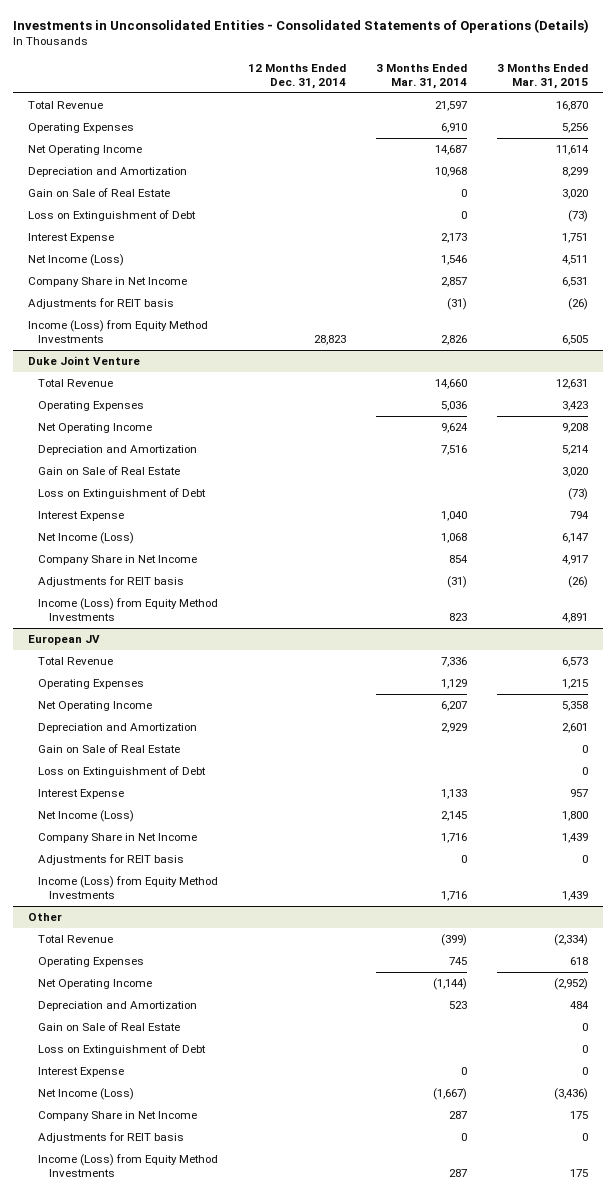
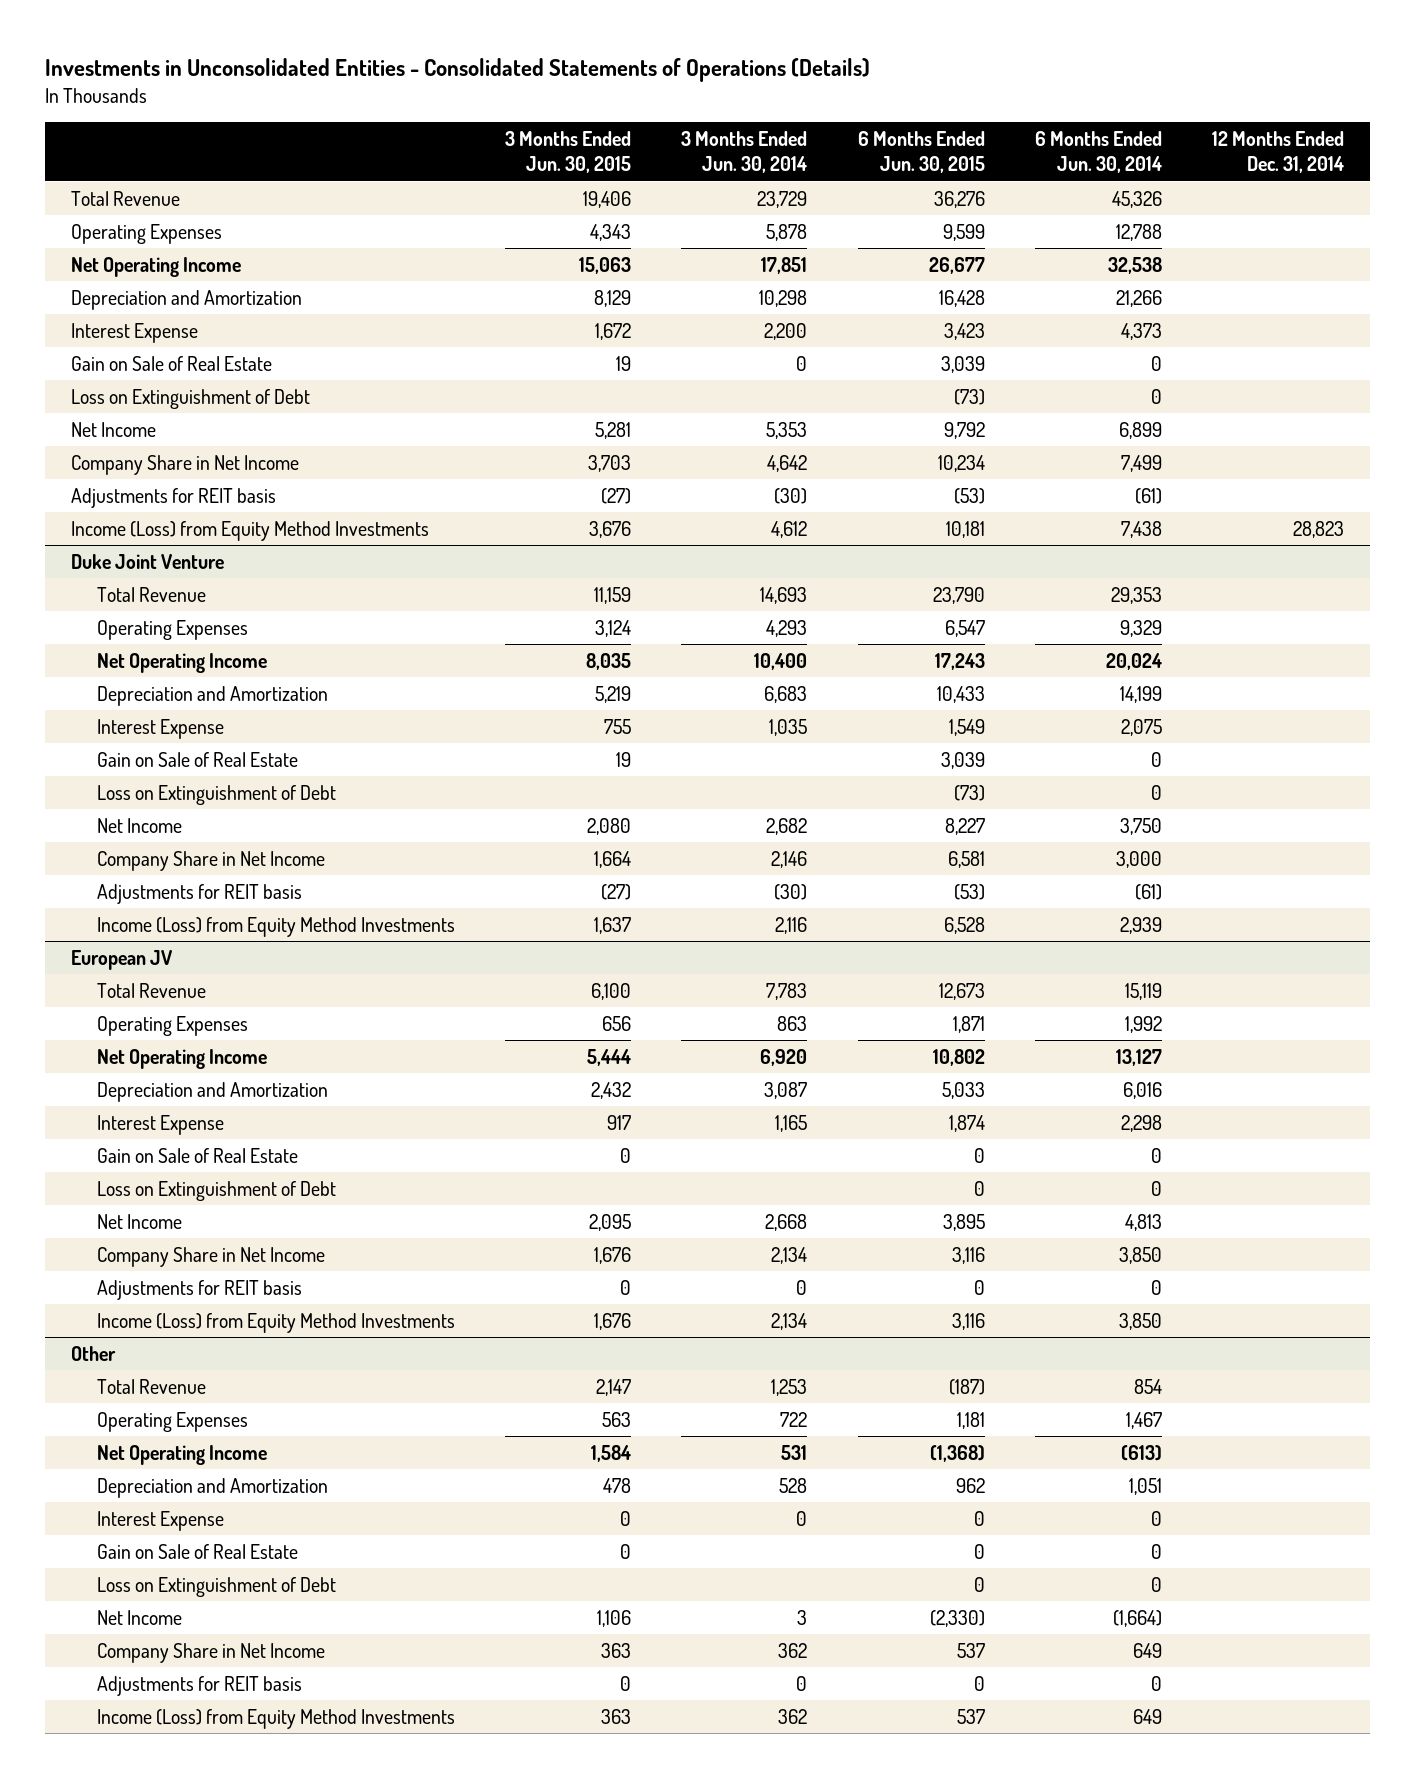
[376,63,468,89] 3 Months Ended Mar. 31, 2014 -> none
[497,63,589,89] 3 Months Ended Mar. 31, 2015 -> none
none -> [505,131,632,174] 3 Months Ended Jun. 30, 2015
none -> [681,131,808,174] 3 Months Ended Jun. 30, 2014
none -> [857,131,985,174] 6 Months Ended Jun. 30, 2015
none -> [1035,131,1163,174] 6 Months Ended Jun. 30, 2014
[27,232,114,243] Interest Expense -> [70,322,198,343] Interest Expense
[27,253,124,266] Net Income (Loss) -> [70,421,156,437] Net Income
[38,510,125,521] Interest Expense -> [96,718,224,739] Interest Expense
[38,531,135,544] Net Income (Loss) -> [96,817,182,833] Net Income
[38,788,125,799] Interest Expense -> [96,1114,224,1135] Interest Expense
[38,809,135,822] Net Income (Loss) -> [96,1213,182,1229] Net Income
[38,1066,125,1077] Interest Expense -> [96,1510,224,1531] Interest Expense
[38,1087,135,1100] Net Income (Loss) -> [96,1609,182,1625] Net Income

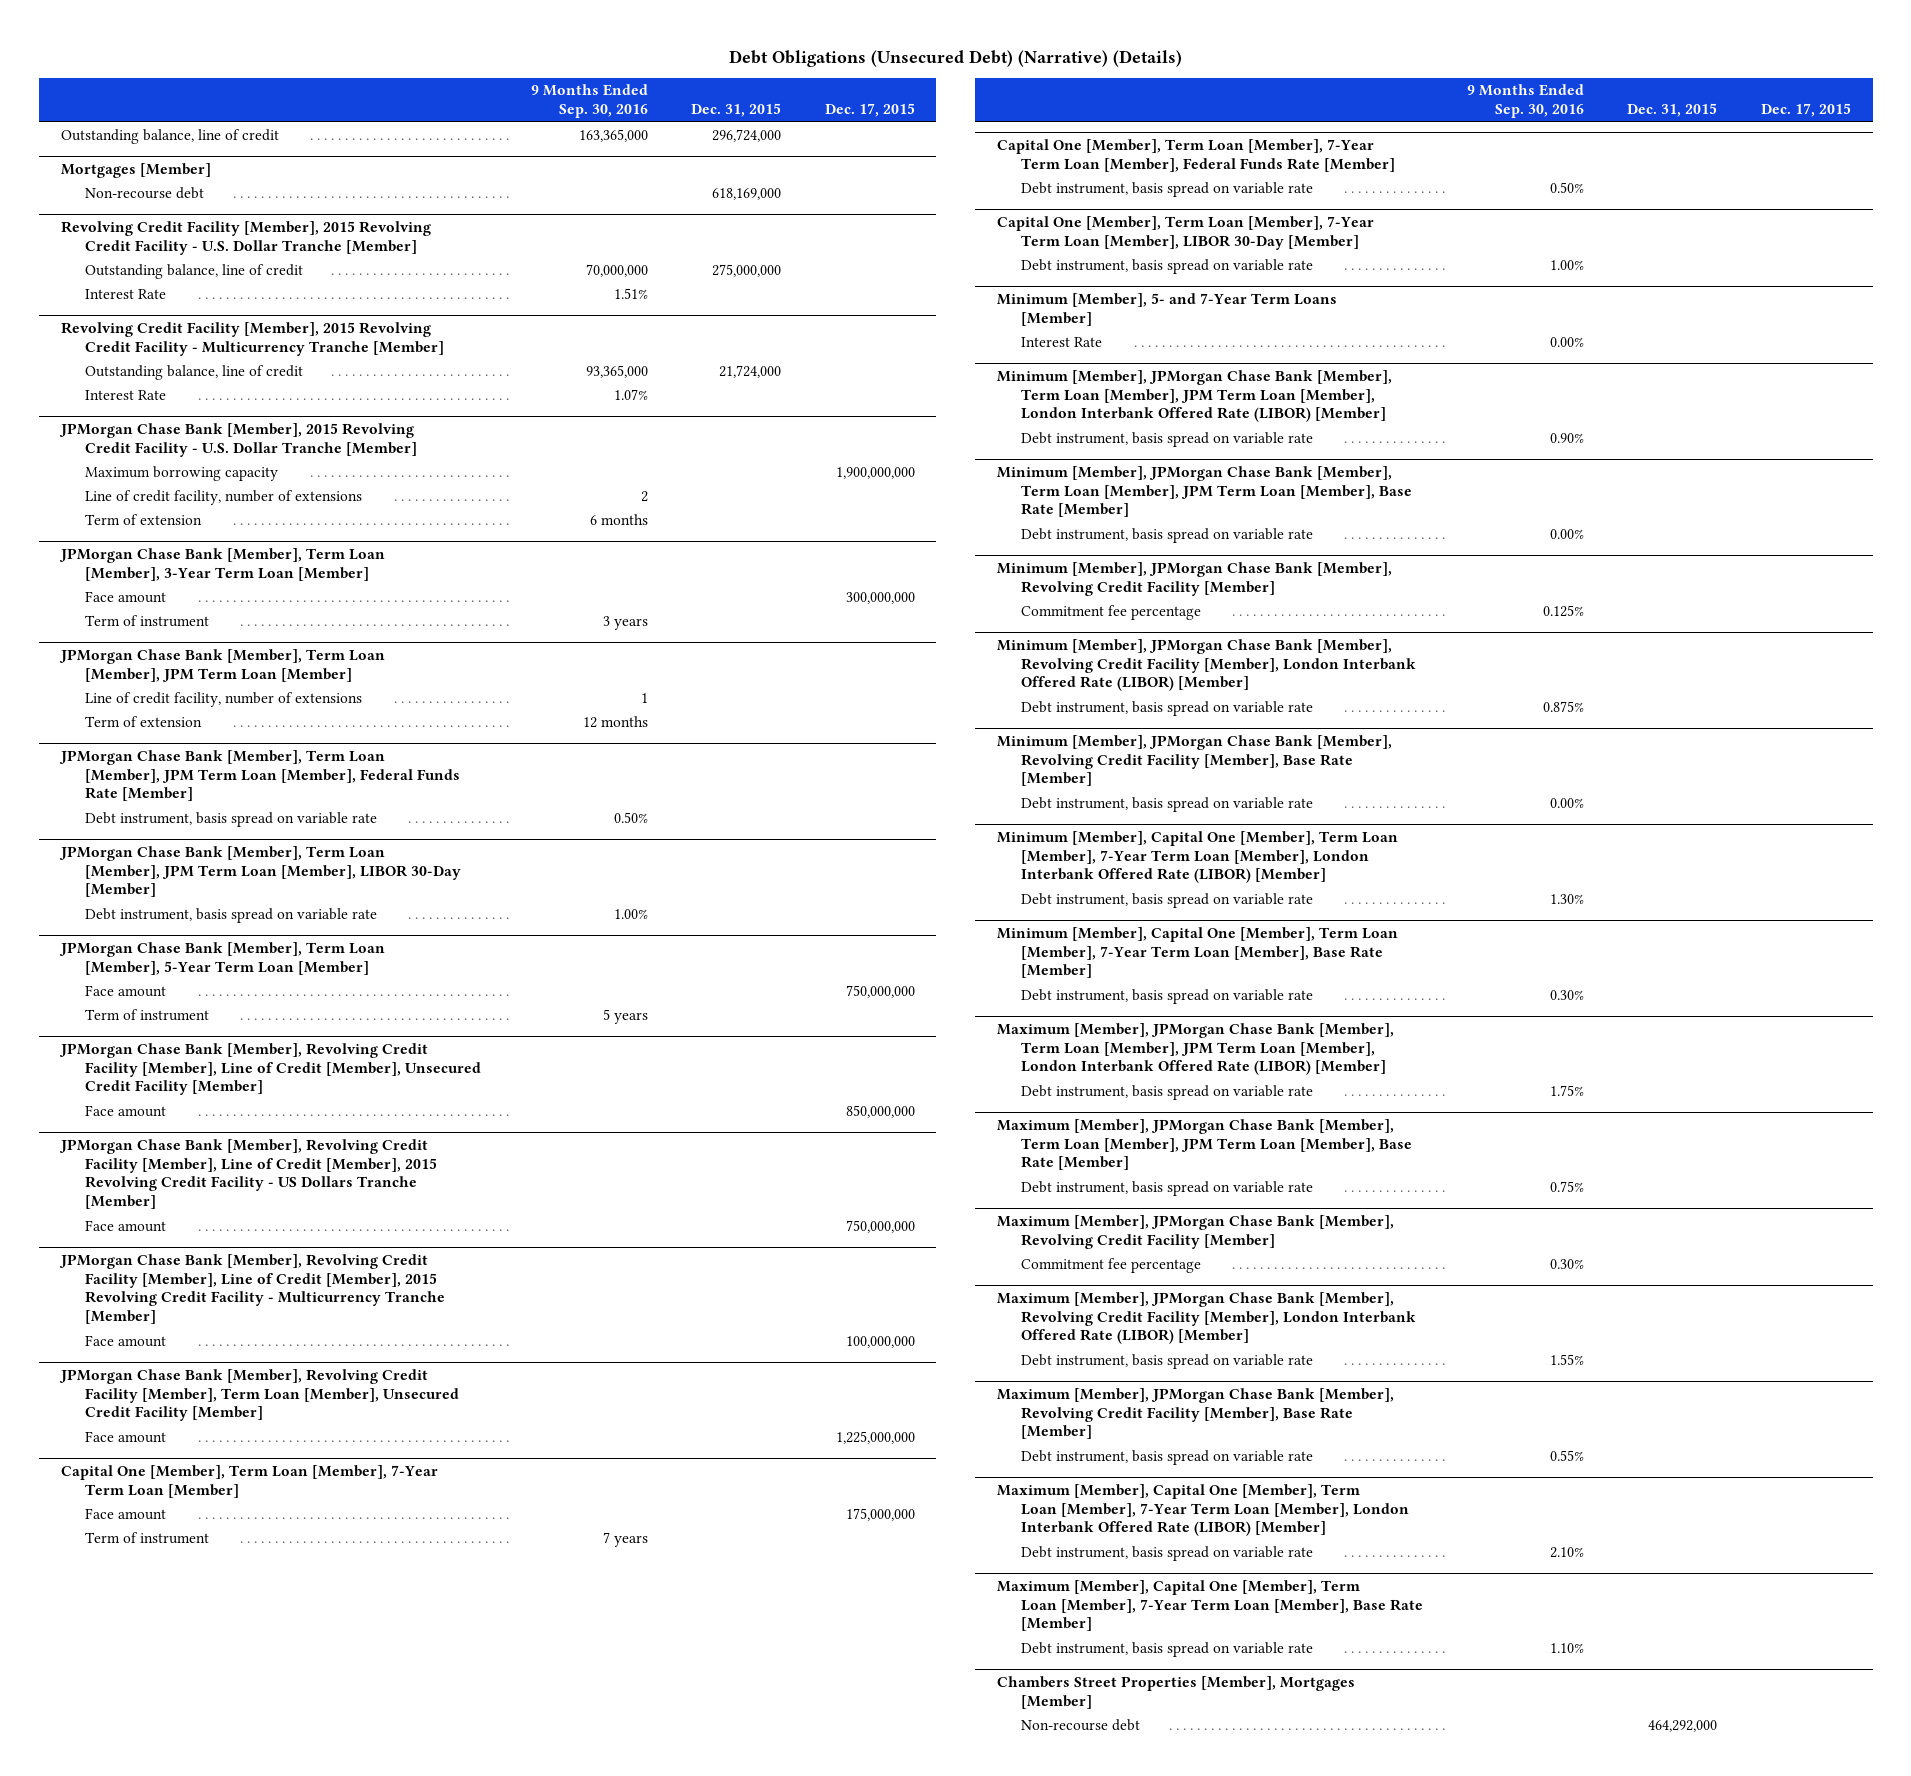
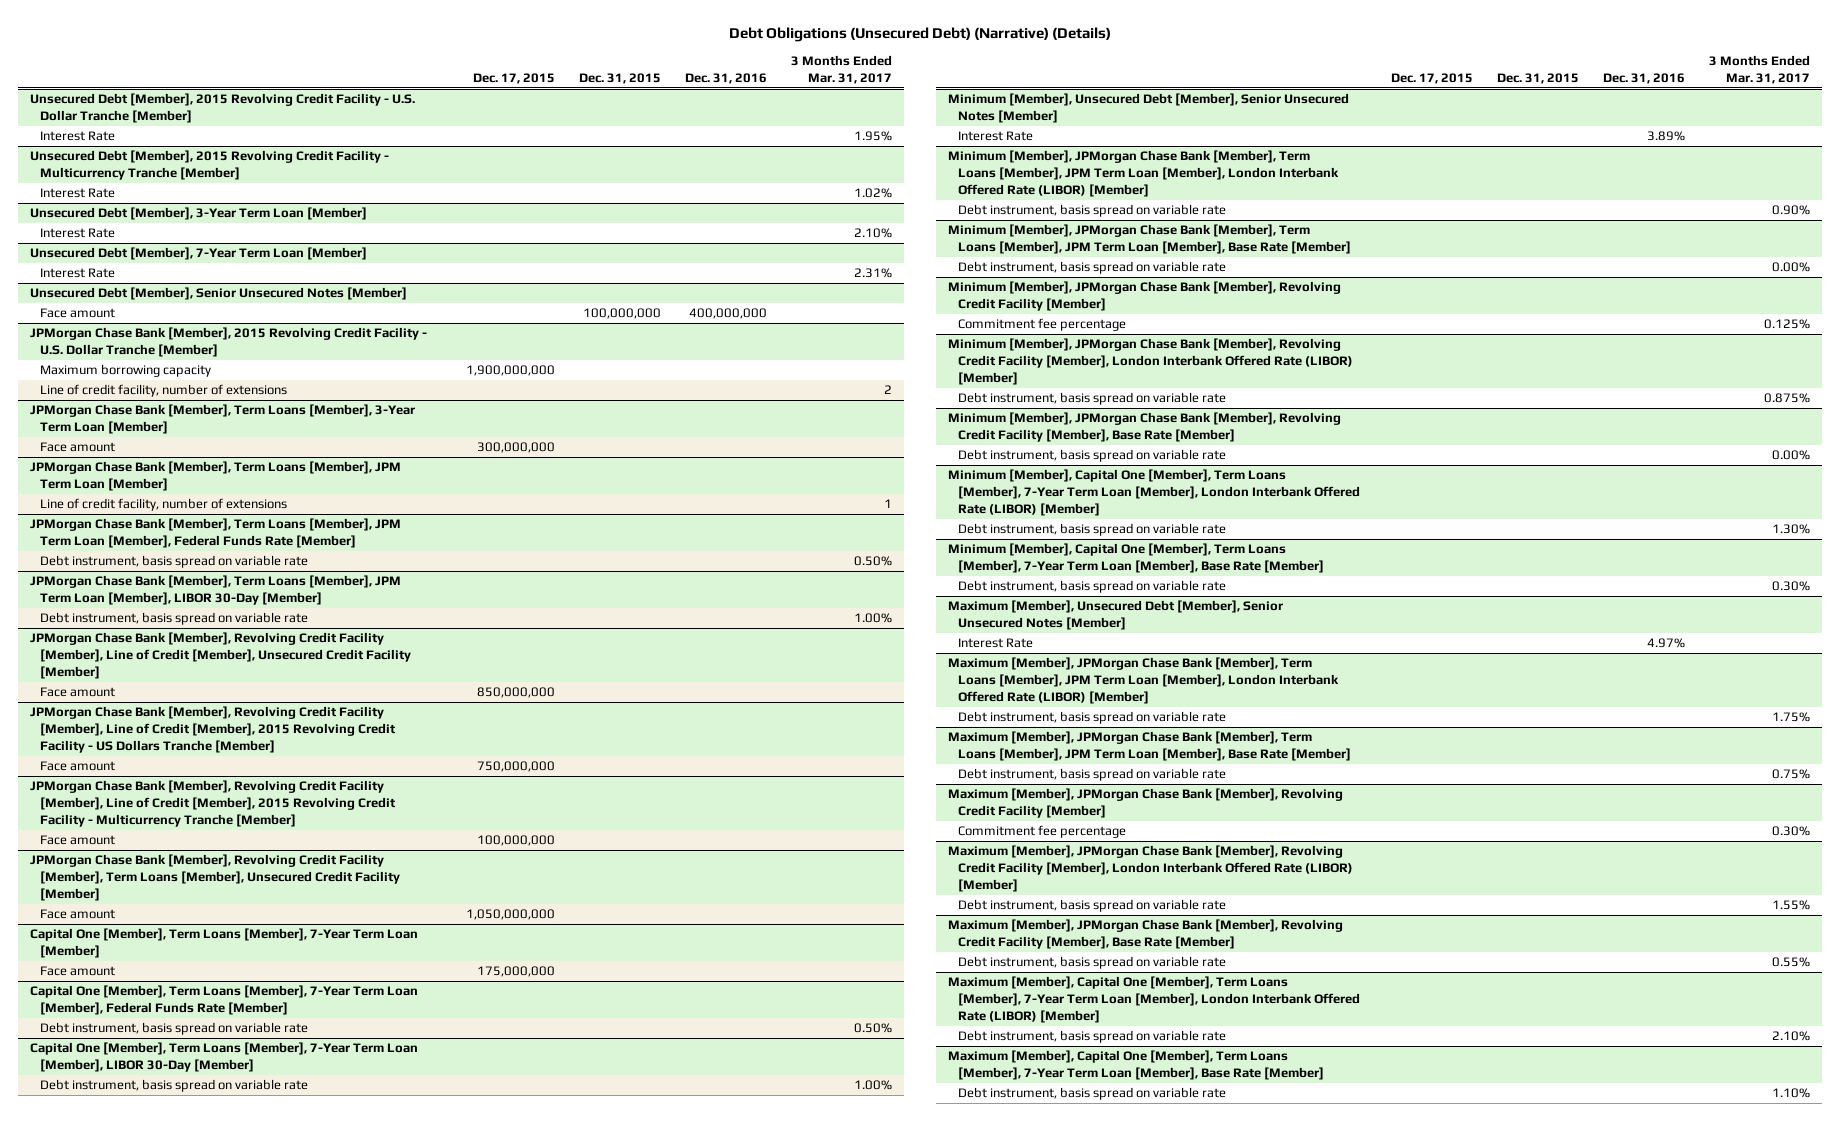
[530,84,648,119] 9 Months Ended Sep. 30, 2016 -> none
none -> [684,72,767,84] Dec. 31, 2016
none -> [790,55,892,84] 3 Months Ended Mar. 31, 2017
[60,129,279,145] Outstanding balance, line of credit -> none
[60,162,211,178] Mortgages [Member] -> none
[85,187,205,200] Non-recourse debt -> none
[85,264,304,280] Outstanding balance, line of credit -> none
[60,220,431,255] Revolving Credit Facility [Member], 2015 Revolving Credit Facility - U.S. Dollar Tranche [Member] -> [29,93,415,124] Unsecured Debt [Member], 2015 Revolving Credit Facility - U.S. Dollar Tranche [Member]
[85,365,304,381] Outstanding balance, line of credit -> none
[60,321,445,356] Revolving Credit Facility [Member], 2015 Revolving Credit Facility - Multicurrency Tranche [Member] -> [29,150,389,181] Unsecured Debt [Member], 2015 Revolving Credit Facility - Multicurrency Tranche [Member]
none -> [29,207,367,221] Unsecured Debt [Member], 3-Year Term Loan [Member]
none -> [40,228,116,239] Interest Rate
none -> [29,247,367,261] Unsecured Debt [Member], 7-Year Term Loan [Member]
none -> [40,268,116,279] Interest Rate
none -> [29,287,407,301] Unsecured Debt [Member], Senior Unsecured Notes [Member]
none -> [40,308,116,319] Face amount
[85,514,203,526] Term of extension -> none
[58,547,385,581] JPMorgan Chase Bank [Member], Term Loan [Member], 3-Year Term Loan [Member] -> [29,404,415,435] JPMorgan Chase Bank [Member], Term Loans [Member], 3-Year Term Loan [Member]
[85,615,210,628] Term of instrument -> none
[58,648,385,682] JPMorgan Chase Bank [Member], Term Loan [Member], JPM Term Loan [Member] -> [29,461,401,492] JPMorgan Chase Bank [Member], Term Loans [Member], JPM Term Loan [Member]
[85,716,203,728] Term of extension -> none
[58,749,461,802] JPMorgan Chase Bank [Member], Term Loan [Member], JPM Term Loan [Member], Federal Funds Rate [Member] -> [29,518,401,549] JPMorgan Chase Bank [Member], Term Loans [Member], JPM Term Loan [Member], Federal Funds Rate [Member]
[58,845,462,898] JPMorgan Chase Bank [Member], Term Loan [Member], JPM Term Loan [Member], LIBOR 30-Day [Member] -> [29,575,401,606] JPMorgan Chase Bank [Member], Term Loans [Member], JPM Term Loan [Member], LIBOR 30-Day [Member]
[58,941,385,975] JPMorgan Chase Bank [Member], Term Loan [Member], 5-Year Term Loan [Member] -> none
[85,985,167,998] Face amount -> none
[85,1009,210,1022] Term of instrument -> none
[58,1368,460,1422] JPMorgan Chase Bank [Member], Revolving Credit Facility [Member], Term Loan [Member], Unsecured Credit Facility [Member] -> [29,854,401,901] JPMorgan Chase Bank [Member], Revolving Credit Facility [Member], Term Loans [Member], Unsecured Credit Facility [Member]
[835,1431,915,1445] 1,225,000,000 -> [466,909,556,921] 1,050,000,000
[60,1464,438,1498] Capital One [Member], Term Loan [Member], 7-Year Term Loan [Member] -> [29,928,418,959] Capital One [Member], Term Loans [Member], 7-Year Term Loan [Member]
[85,1532,210,1545] Term of instrument -> none
[996,138,1396,172] Capital One [Member], Term Loan [Member], 7-Year Term Loan [Member], Federal Funds Rate [Member] -> [29,985,418,1016] Capital One [Member], Term Loans [Member], 7-Year Term Loan [Member], Federal Funds Rate [Member]
[996,215,1374,250] Capital One [Member], Term Loan [Member], 7-Year Term Loan [Member], LIBOR 30-Day [Member] -> [29,1042,418,1073] Capital One [Member], Term Loans [Member], 7-Year Term Loan [Member], LIBOR 30-Day [Member]
[996,292,1337,326] Minimum [Member], 5- and 7-Year Term Loans [Member] -> none
[1021,337,1103,348] Interest Rate -> none
none -> [947,93,1349,124] Minimum [Member], Unsecured Debt [Member], Senior Unsecured Notes [Member]
none -> [958,131,1034,142] Interest Rate
[996,369,1392,423] Minimum [Member], JPMorgan Chase Bank [Member], Term Loan [Member], JPM Term Loan [Member], London Interbank Offered Rate (LIBOR) [Member] -> [947,150,1340,197] Minimum [Member], JPMorgan Chase Bank [Member], Term Loans [Member], JPM Term Loan [Member], London Interbank Offered Rate (LIBOR) [Member]
[996,465,1413,518] Minimum [Member], JPMorgan Chase Bank [Member], Term Loan [Member], JPM Term Loan [Member], Base Rate [Member] -> [947,224,1352,255] Minimum [Member], JPMorgan Chase Bank [Member], Term Loans [Member], JPM Term Loan [Member], Base Rate [Member]
[996,830,1398,884] Minimum [Member], Capital One [Member], Term Loan [Member], 7-Year Term Loan [Member], London Interbank Offered Rate (LIBOR) [Member] -> [947,469,1361,516] Minimum [Member], Capital One [Member], Term Loans [Member], 7-Year Term Loan [Member], London Interbank Offered Rate (LIBOR) [Member]
[996,926,1398,979] Minimum [Member], Capital One [Member], Term Loan [Member], 7-Year Term Loan [Member], Base Rate [Member] -> [947,543,1325,574] Minimum [Member], Capital One [Member], Term Loans [Member], 7-Year Term Loan [Member], Base Rate [Member]
none -> [947,600,1283,631] Maximum [Member], Unsecured Debt [Member], Senior Unsecured Notes [Member]
none -> [958,638,1034,649] Interest Rate
[996,1022,1394,1076] Maximum [Member], JPMorgan Chase Bank [Member], Term Loan [Member], JPM Term Loan [Member], London Interbank Offered Rate (LIBOR) [Member] -> [947,657,1340,704] Maximum [Member], JPMorgan Chase Bank [Member], Term Loans [Member], JPM Term Loan [Member], London Interbank Offered Rate (LIBOR) [Member]
[996,1118,1413,1171] Maximum [Member], JPMorgan Chase Bank [Member], Term Loan [Member], JPM Term Loan [Member], Base Rate [Member] -> [947,731,1352,762] Maximum [Member], JPMorgan Chase Bank [Member], Term Loans [Member], JPM Term Loan [Member], Base Rate [Member]
[996,1483,1410,1537] Maximum [Member], Capital One [Member], Term Loan [Member], 7-Year Term Loan [Member], London Interbank Offered Rate (LIBOR) [Member] -> [947,976,1361,1023] Maximum [Member], Capital One [Member], Term Loans [Member], 7-Year Term Loan [Member], London Interbank Offered Rate (LIBOR) [Member]
[996,1579,1424,1632] Maximum [Member], Capital One [Member], Term Loan [Member], 7-Year Term Loan [Member], Base Rate [Member] -> [947,1050,1325,1081] Maximum [Member], Capital One [Member], Term Loans [Member], 7-Year Term Loan [Member], Base Rate [Member]
[996,1675,1355,1709] Chambers Street Properties [Member], Mortgages [Member] -> none
[1021,1719,1141,1732] Non-recourse debt -> none

